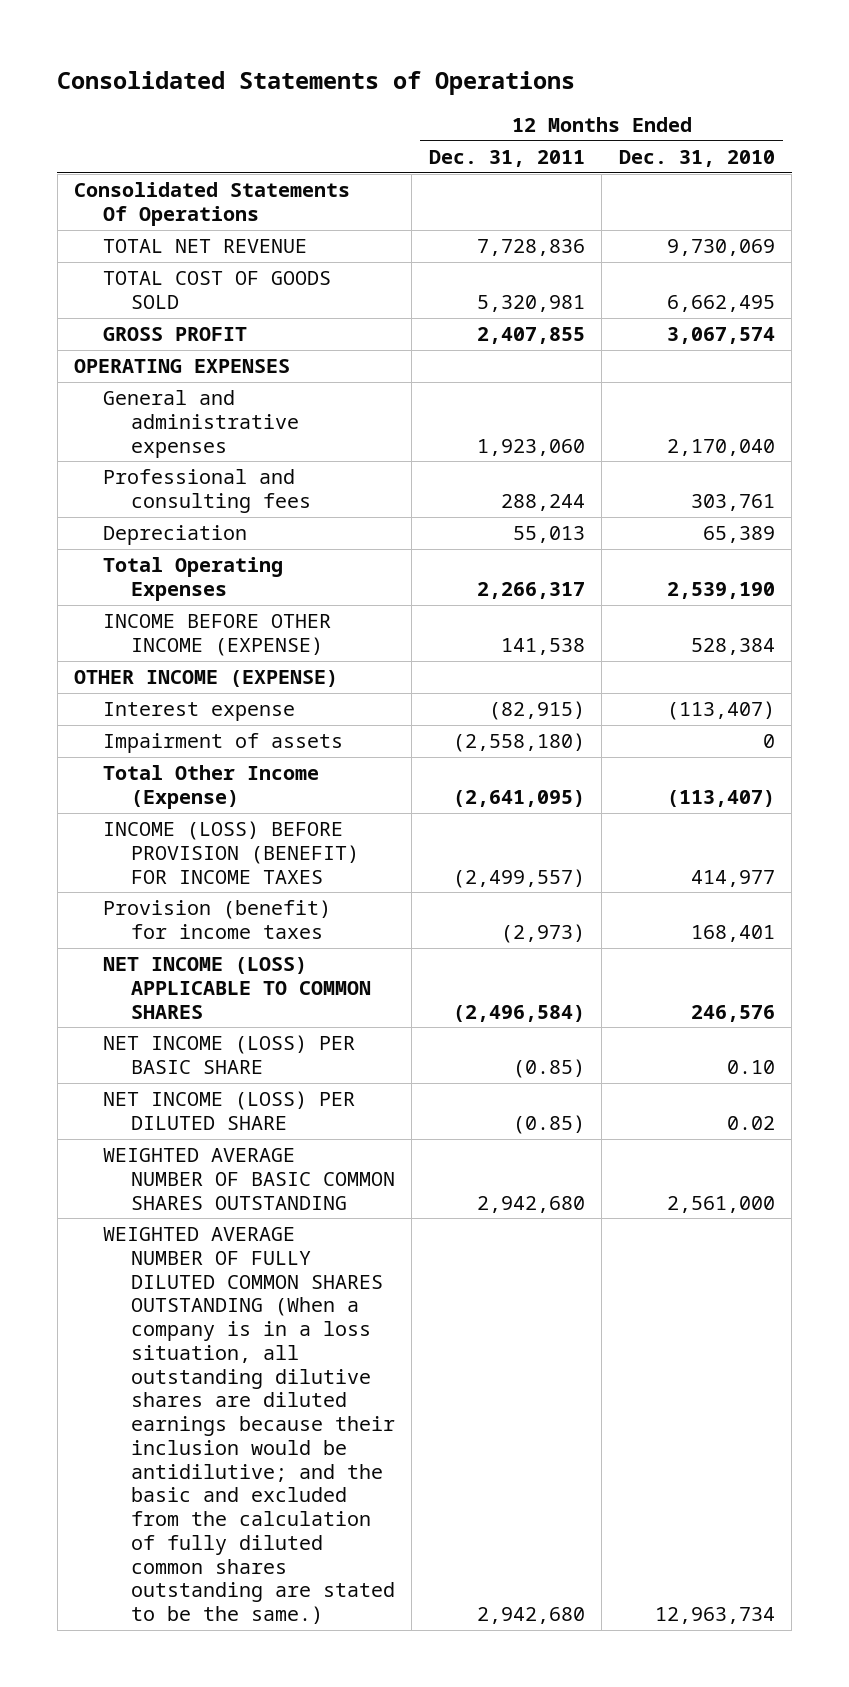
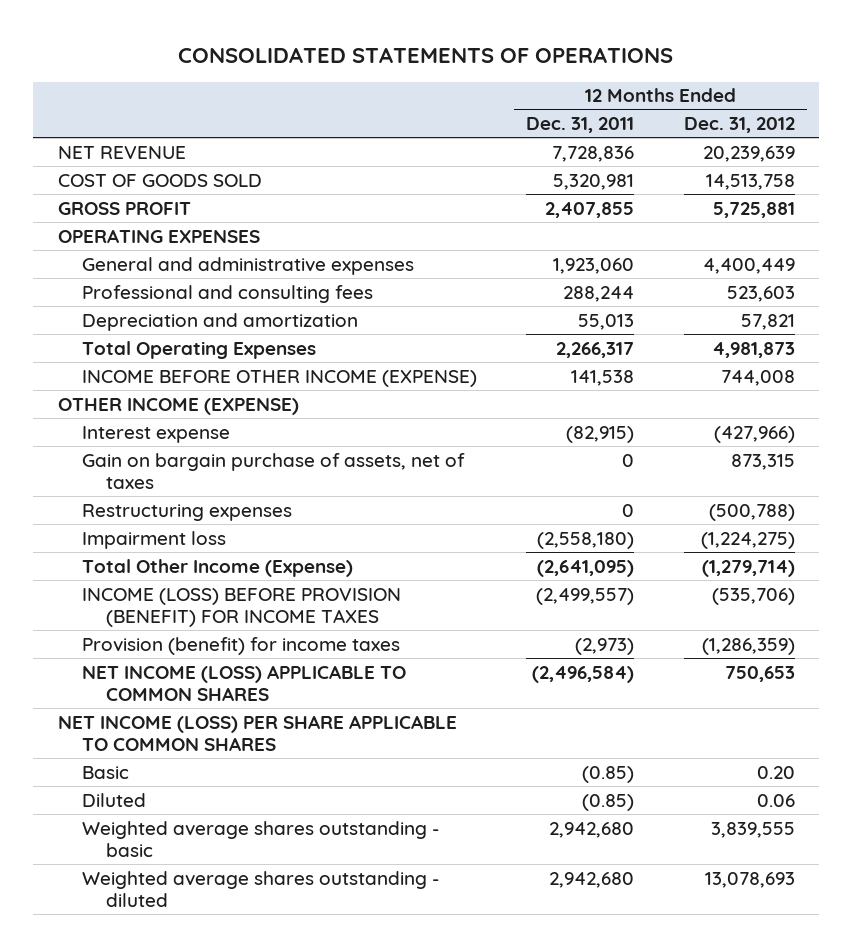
[57,70,576,95] Consolidated Statements of Operations -> [178,46,674,63] CONSOLIDATED STATEMENTS OF OPERATIONS
[618,150,775,168] Dec. 31, 2010 -> none
none -> [683,117,795,134] Dec. 31, 2012
[74,182,351,227] Consolidated Statements Of Operations -> none
[102,239,307,254] TOTAL NET REVENUE -> [57,145,186,159] NET REVENUE
[102,271,331,310] TOTAL COST OF GOODS SOLD -> [57,173,262,187] COST OF GOODS SOLD
[102,525,247,546] Depreciation -> [82,312,359,331] Depreciation and amortization
none -> [82,452,466,490] Gain on bargain purchase of assets, net of taxes
none -> [82,503,293,521] Restructuring expenses
[102,733,343,754] Impairment of assets -> [82,530,227,549] Impairment loss
none -> [57,714,457,752] NET INCOME (LOSS) PER SHARE APPLICABLE TO COMMON SHARES
[102,1035,355,1075] NET INCOME (LOSS) PER BASIC SHARE -> [82,765,130,779] Basic
[102,1091,355,1131] NET INCOME (LOSS) PER DILUTED SHARE -> [82,792,147,807] Diluted
[102,1148,395,1210] WEIGHTED AVERAGE NUMBER OF BASIC COMMON SHARES OUTSTANDING -> [82,820,440,858] Weighted average shares outstanding - basic
[102,1227,395,1625] WEIGHTED AVERAGE NUMBER OF FULLY DILUTED COMMON SHARES OUTSTANDING (When a company is in a loss situation, all outstanding dilutive shares are diluted earnings because their inclusion would be antidilutive; and the basic and excluded from the calculation of fully diluted common shares outstanding are stated to be the same.) -> [82,870,440,908] Weighted average shares outstanding - diluted

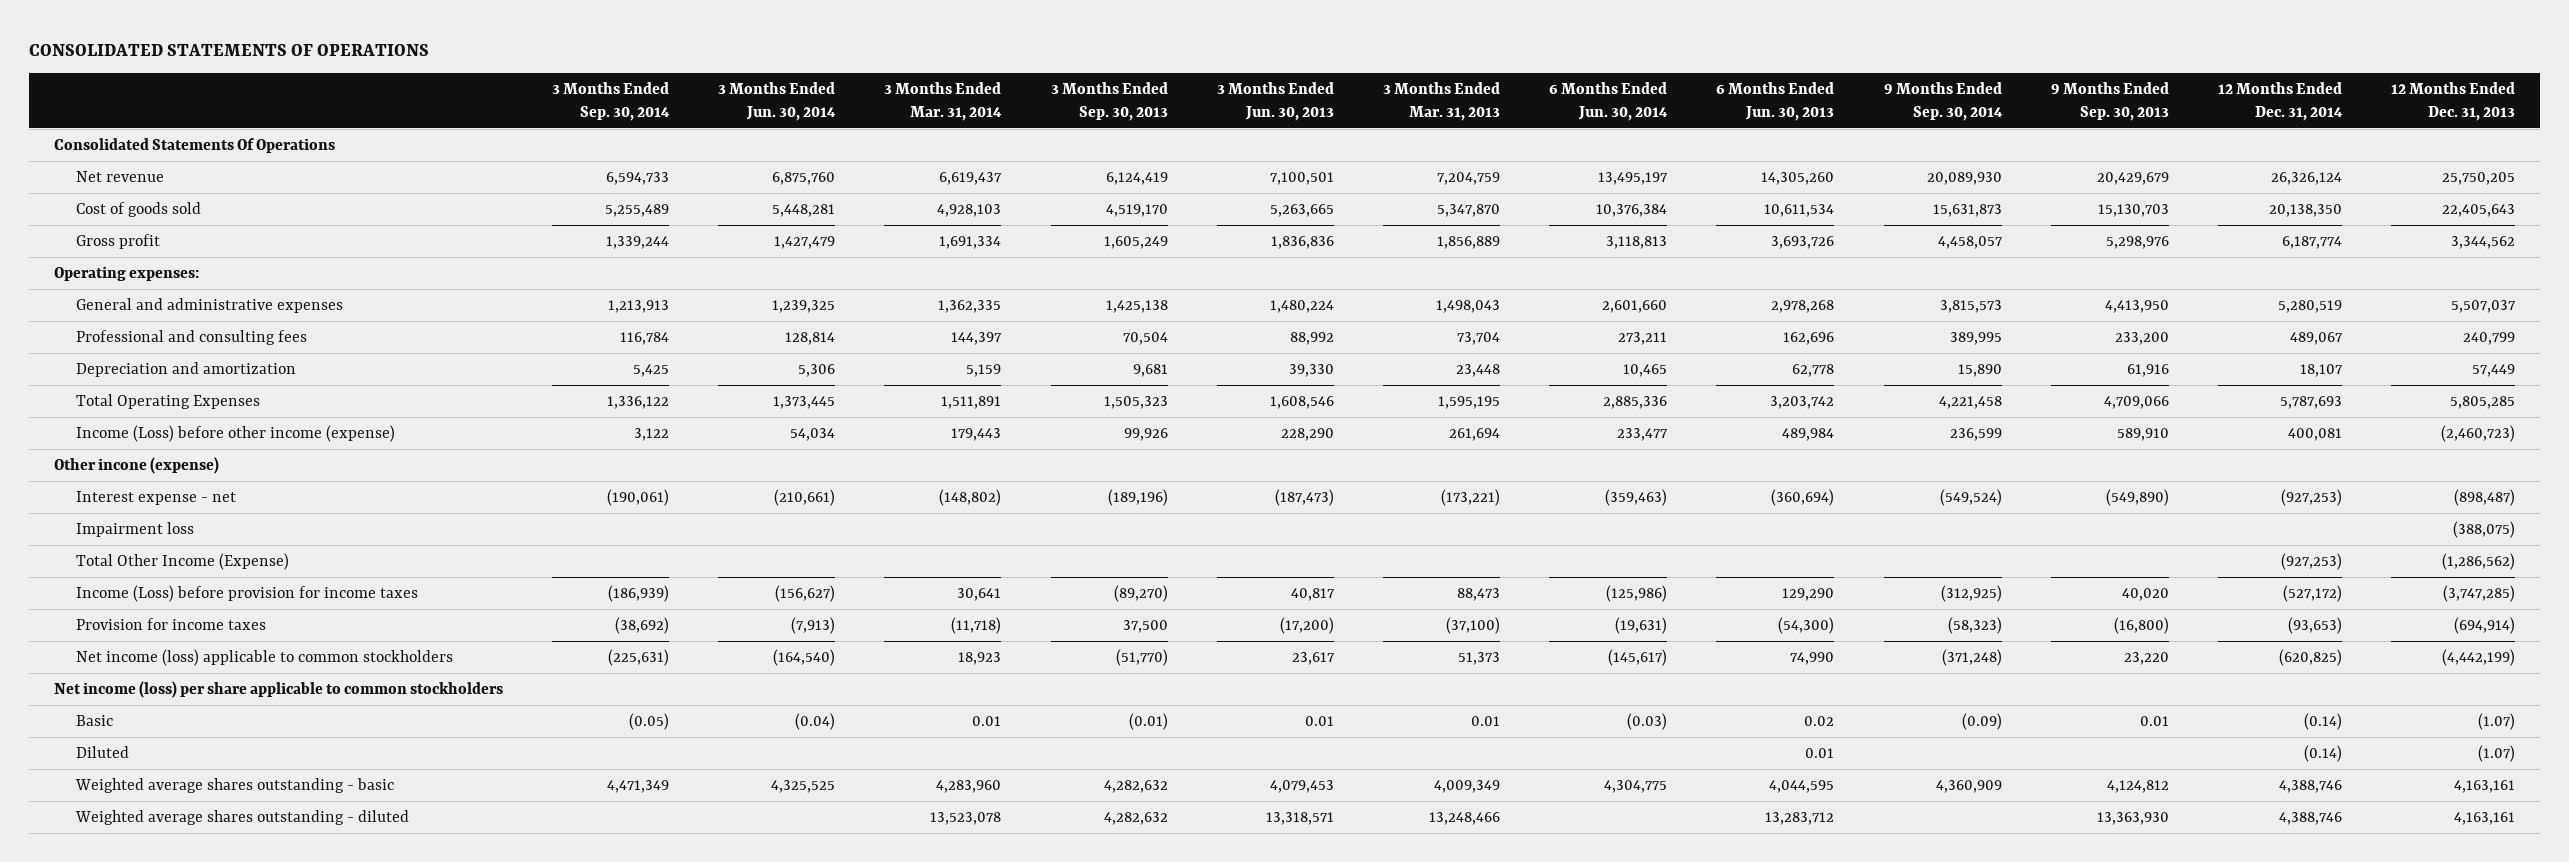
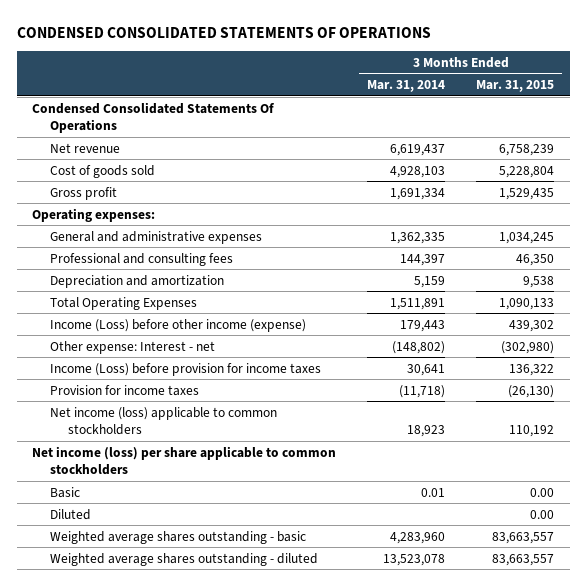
[29,44,430,57] CONSOLIDATED STATEMENTS OF OPERATIONS -> [16,26,431,38] CONDENSED CONSOLIDATED STATEMENTS OF OPERATIONS
[551,82,670,121] 3 Months Ended Sep. 30, 2014 -> none
[718,82,837,121] 3 Months Ended Jun. 30, 2014 -> none
[1050,82,1168,121] 3 Months Ended Sep. 30, 2013 -> none
[1216,82,1334,121] 3 Months Ended Jun. 30, 2013 -> none
[1382,82,1500,121] 3 Months Ended Mar. 31, 2013 -> none
[1549,82,1669,121] 6 Months Ended Jun. 30, 2014 -> none
[1716,82,1835,121] 6 Months Ended Jun. 30, 2013 -> none
[1883,82,2003,121] 9 Months Ended Sep. 30, 2014 -> none
[2050,82,2169,121] 9 Months Ended Sep. 30, 2013 -> none
[2217,82,2343,121] 12 Months Ended Dec. 31, 2014 -> none
[2391,82,2516,121] 12 Months Ended Dec. 31, 2013 -> none
none -> [476,80,555,93] Mar. 31, 2015
[53,137,335,153] Consolidated Statements Of Operations -> [32,101,276,134] Condensed Consolidated Statements Of Operations
[53,456,219,474] Other incone (expense) -> none
[75,521,194,537] Impairment loss -> none
[75,552,289,570] Total Other Income (Expense) -> none
[75,490,236,505] Interest expense - net -> [49,340,215,354] Other expense: Interest - net

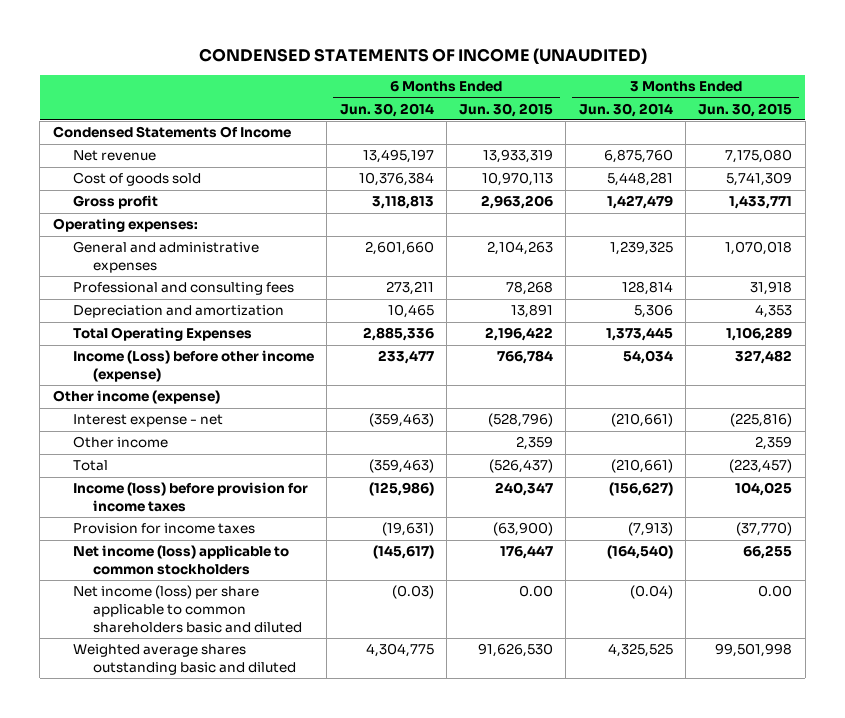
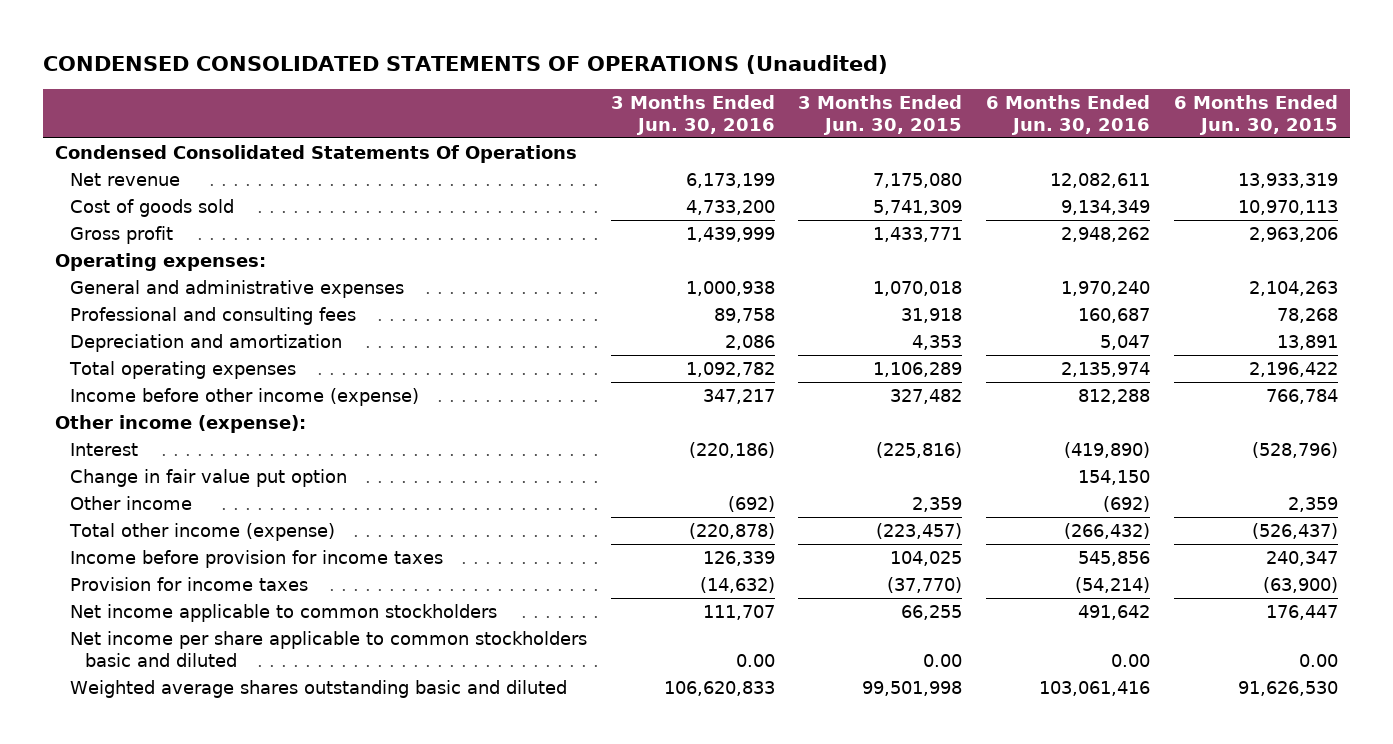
[198,48,647,65] CONDENSED STATEMENTS OF INCOME (UNAUDITED) -> [43,55,889,75] CONDENSED CONSOLIDATED STATEMENTS OF OPERATIONS (Unaudited)
[339,102,434,117] Jun. 30, 2014 -> none
[578,102,673,117] Jun. 30, 2014 -> none
none -> [610,95,775,135] 3 Months Ended Jun. 30, 2016
none -> [985,95,1150,135] 6 Months Ended Jun. 30, 2016
[52,126,291,139] Condensed Statements Of Income -> [55,145,578,164] Condensed Consolidated Statements Of Operations
[72,327,252,342] Total Operating Expenses -> [68,361,296,380] Total operating expenses
[72,350,314,382] Income (Loss) before other income (expense) -> [69,388,419,407] Income before other income (expense)
[52,390,220,405] Other income (expense) -> [55,415,307,434] Other income (expense):
[72,414,223,428] Interest expense - net -> [69,443,138,457] Interest
none -> [69,469,347,488] Change in fair value put option
[72,460,108,472] Total -> [68,523,335,542] Total other income (expense)
[72,482,308,512] Income (loss) before provision for income taxes -> [69,550,443,569] Income before provision for income taxes
[72,545,289,575] Net income (loss) applicable to common stockholders -> [69,604,497,623] Net income applicable to common stockholders
[72,585,303,633] Net income (loss) per share applicable to common shareholders basic and diluted -> [69,631,587,667] Net income per share applicable to common stockholders basic and diluted

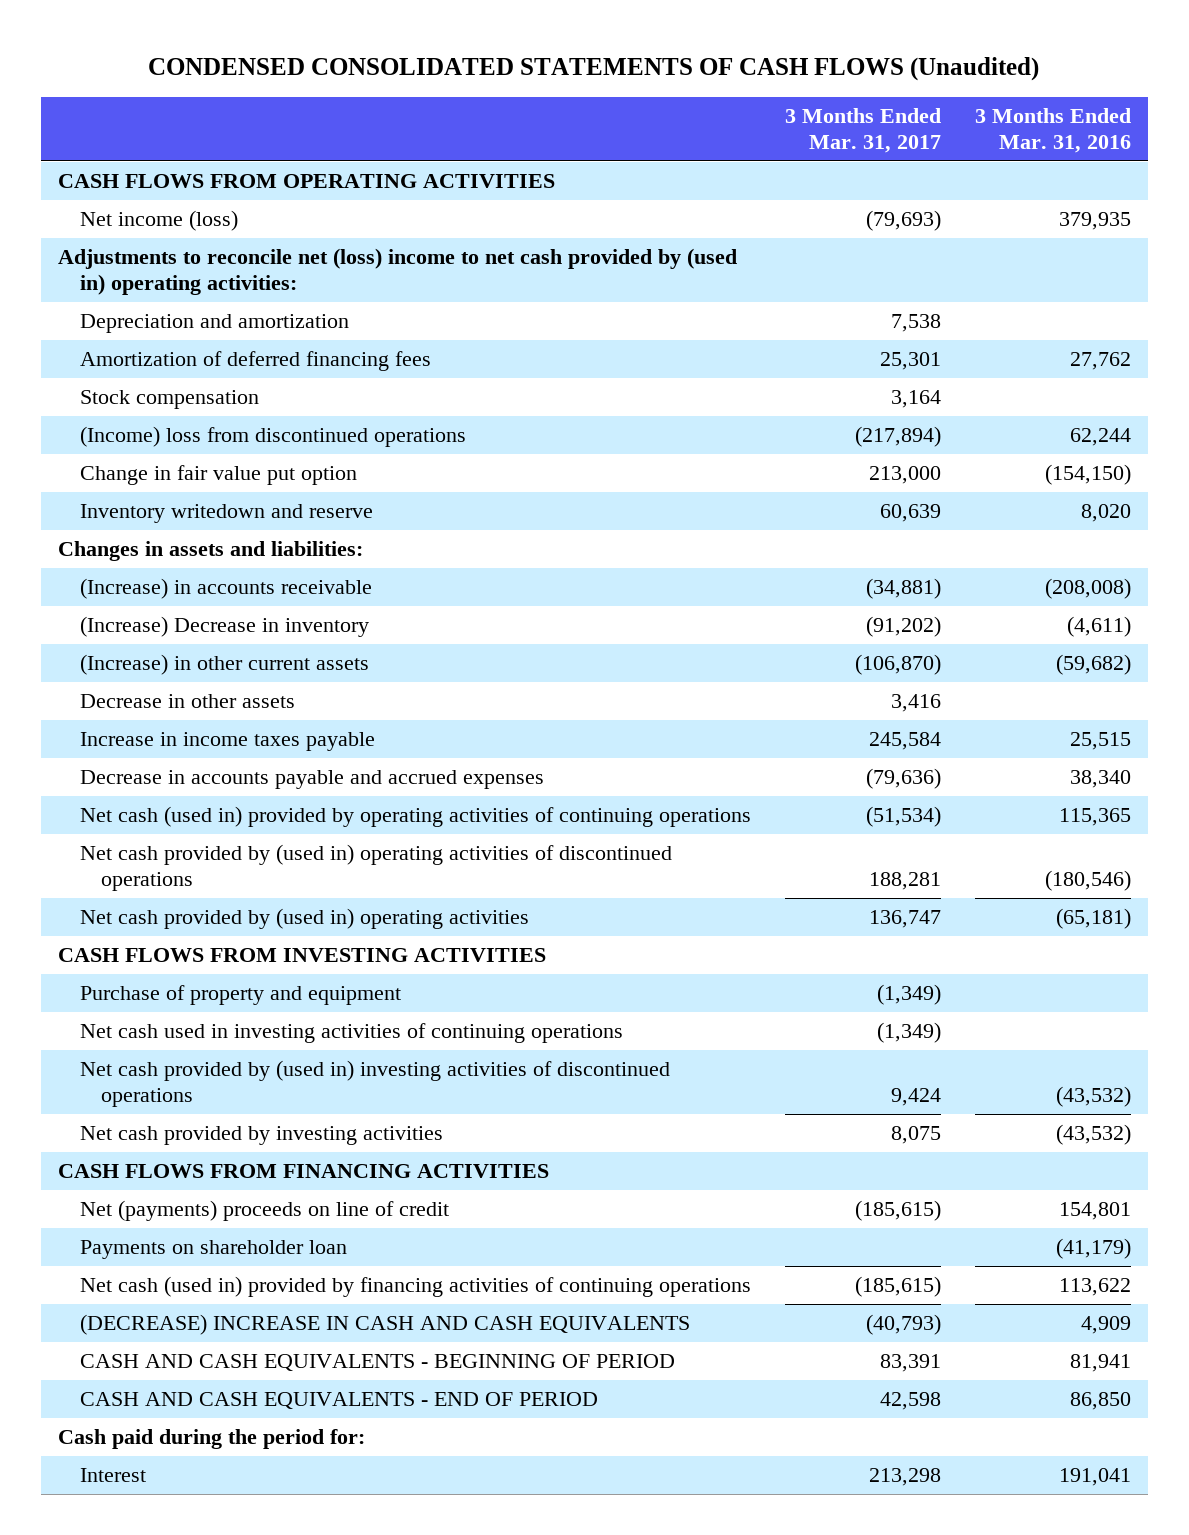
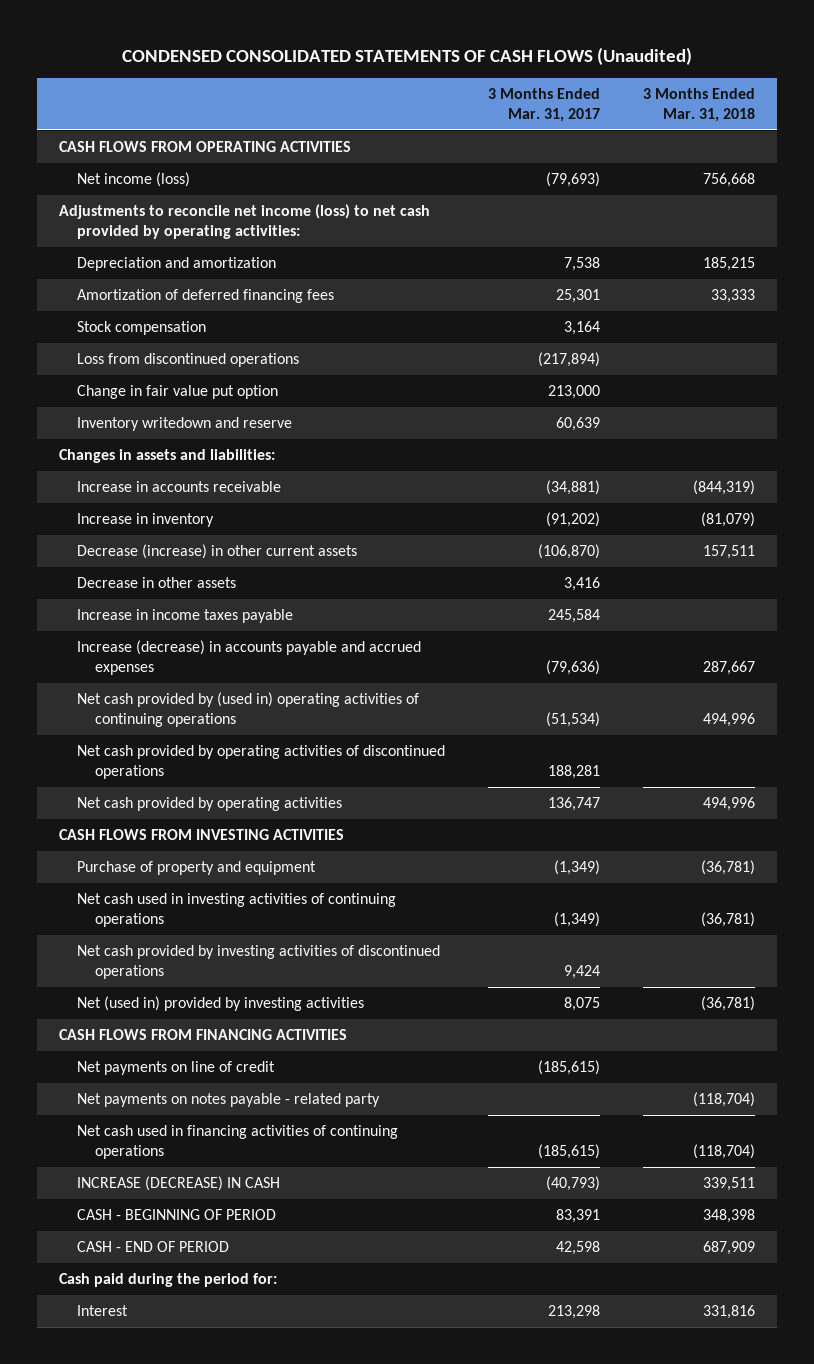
[974,108,1131,154] 3 Months Ended Mar. 31, 2016 -> none
none -> [643,88,756,122] 3 Months Ended Mar. 31, 2018
[58,247,738,295] Adjustments to reconcile net (loss) income to net cash provided by (used in) operating activities: -> [58,204,430,239] Adjustments to reconcile net income (loss) to net cash provided by operating activities:
[79,425,466,447] (Income) loss from discontinued operations -> [76,353,299,368] Loss from discontinued operations
[79,577,372,599] (Increase) in accounts receivable -> [76,481,281,493] Increase in accounts receivable
[79,615,369,637] (Increase) Decrease in inventory -> [76,513,214,528] Increase in inventory
[79,653,369,675] (Increase) in other current assets -> [76,544,357,560] Decrease (increase) in other current assets
[79,769,544,789] Decrease in accounts payable and accrued expenses -> [76,640,421,675] Increase (decrease) in accounts payable and accrued expenses
[79,805,751,827] Net cash (used in) provided by operating activities of continuing operations -> [76,692,419,727] Net cash provided by (used in) operating activities of continuing operations
[79,843,672,891] Net cash provided by (used in) operating activities of discontinued operations -> [76,745,445,779] Net cash provided by operating activities of discontinued operations
[79,907,529,929] Net cash provided by (used in) operating activities -> [76,797,342,812] Net cash provided by operating activities
[79,1059,670,1107] Net cash provided by (used in) investing activities of discontinued operations -> [76,945,440,979] Net cash provided by investing activities of discontinued operations
[79,1125,443,1145] Net cash provided by investing activities -> [76,996,364,1012] Net (used in) provided by investing activities
[79,1239,347,1259] Payments on shareholder loan -> none
[79,1199,449,1221] Net (payments) proceeds on line of credit -> [76,1061,275,1076] Net payments on line of credit
none -> [76,1093,380,1108] Net payments on notes payable - related party
[79,1275,751,1297] Net cash (used in) provided by financing activities of continuing operations -> [76,1125,398,1159] Net cash used in financing activities of continuing operations
[79,1313,690,1335] (DECREASE) INCREASE IN CASH AND CASH EQUIVALENTS -> [76,1176,280,1192] INCREASE (DECREASE) IN CASH
[79,1353,675,1371] CASH AND CASH EQUIVALENTS - BEGINNING OF PERIOD -> [76,1209,276,1221] CASH - BEGINNING OF PERIOD
[79,1391,598,1409] CASH AND CASH EQUIVALENTS - END OF PERIOD -> [76,1241,229,1253] CASH - END OF PERIOD

